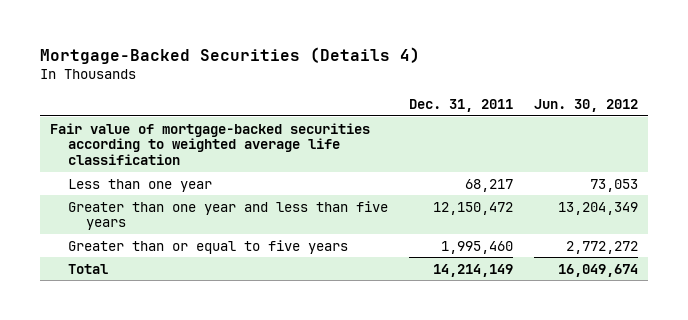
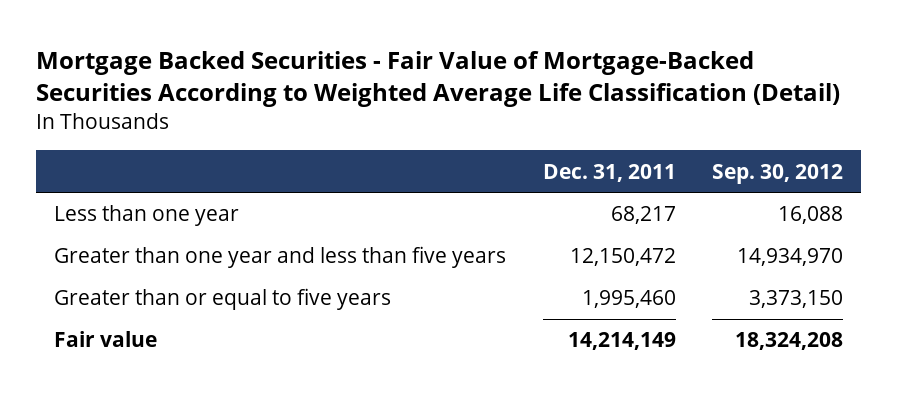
[39,46,420,64] Mortgage-Backed Securities (Details 4) -> [36,50,841,108] Mortgage Backed Securities - Fair Value of Mortgage-Backed Securities According to Weighted Average Life Classification (Detail)
[533,98,638,112] Jun. 30, 2012 -> none
none -> [711,163,843,184] Sep. 30, 2012
[50,122,371,166] Fair value of mortgage-backed securities according to weighted average life classification -> none
[67,263,108,274] Total -> [54,331,158,348] Fair value

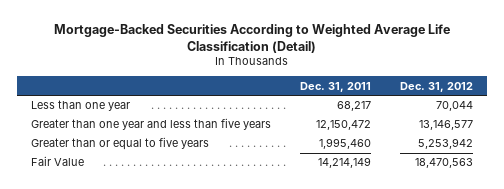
[36,50,841,108] Mortgage Backed Securities - Fair Value of Mortgage-Backed Securities According to Weighted Average Life Classification (Detail) -> [54,23,451,53] Mortgage-Backed Securities According to Weighted Average Life Classification (Detail)
[711,163,843,184] Sep. 30, 2012 -> none
none -> [399,81,473,92] Dec. 31, 2012
[54,331,158,348] Fair value -> [31,156,85,167] Fair Value

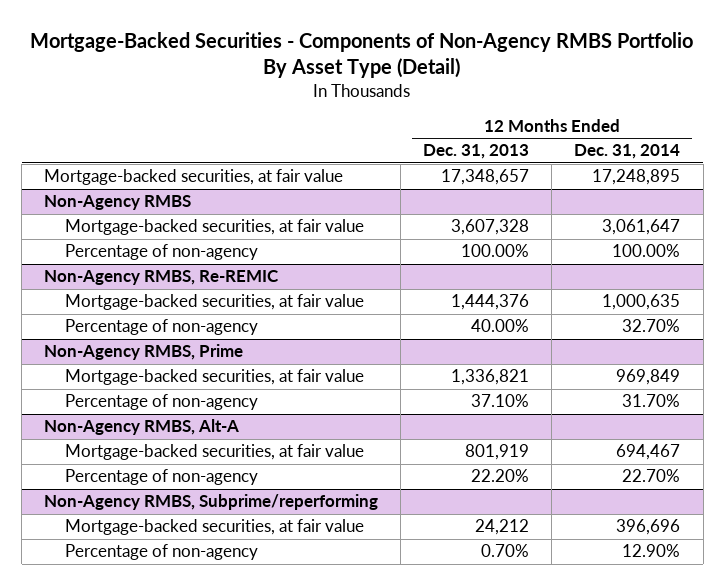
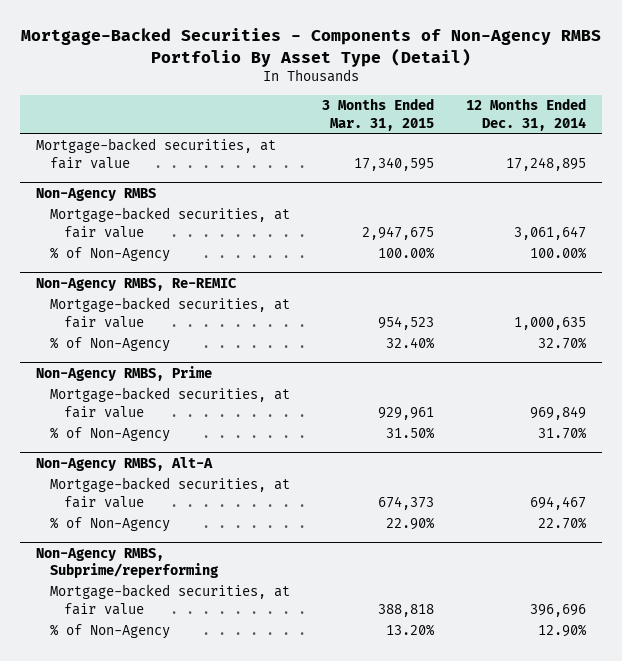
[423,144,530,160] Dec. 31, 2013 -> none
none -> [322,98,435,131] 3 Months Ended Mar. 31, 2015
[64,244,258,261] Percentage of non-agency -> [50,247,171,263] % of Non-Agency
[64,319,258,336] Percentage of non-agency -> [50,337,171,353] % of Non-Agency
[64,394,258,411] Percentage of non-agency -> [50,427,171,443] % of Non-Agency
[64,469,258,486] Percentage of non-agency -> [50,517,171,533] % of Non-Agency
[64,544,258,561] Percentage of non-agency -> [50,624,171,640] % of Non-Agency

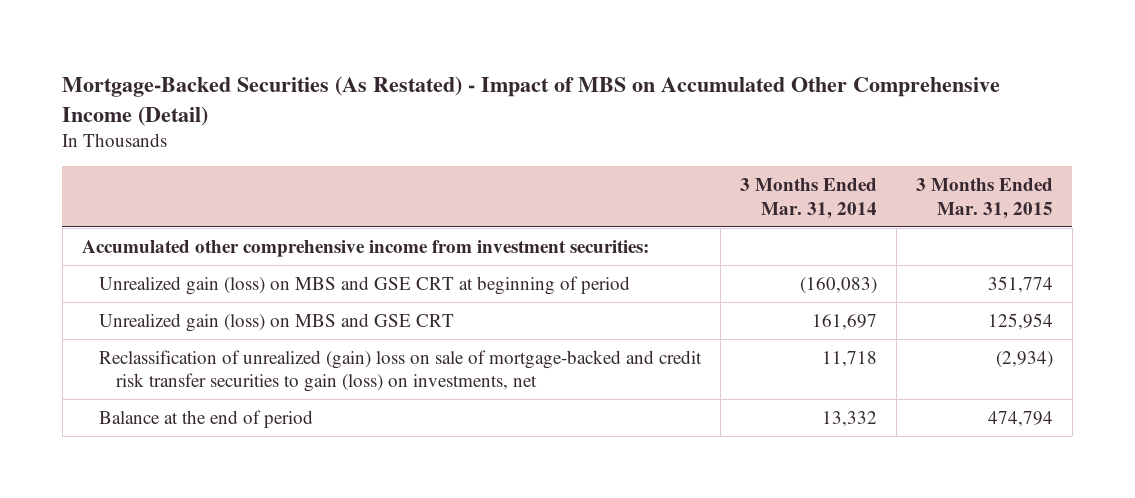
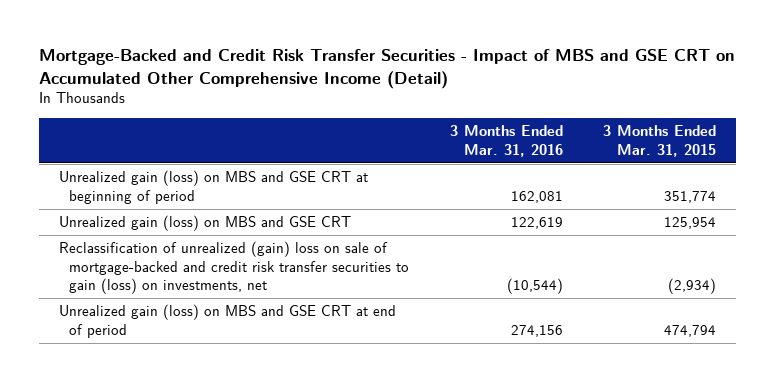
[62,76,1001,126] Mortgage-Backed Securities (As Restated) - Impact of MBS on Accumulated Other Comprehensive Income (Detail) -> [38,49,735,89] Mortgage-Backed and Credit Risk Transfer Securities - Impact of MBS and GSE CRT on Accumulated Other Comprehensive Income (Detail)
[739,178,877,219] 3 Months Ended Mar. 31, 2014 -> none
none -> [449,125,563,157] 3 Months Ended Mar. 31, 2016
[81,239,649,257] Accumulated other comprehensive income from investment securities: -> none
[98,409,313,428] Balance at the end of period -> [58,304,396,338] Unrealized gain (loss) on MBS and GSE CRT at end of period

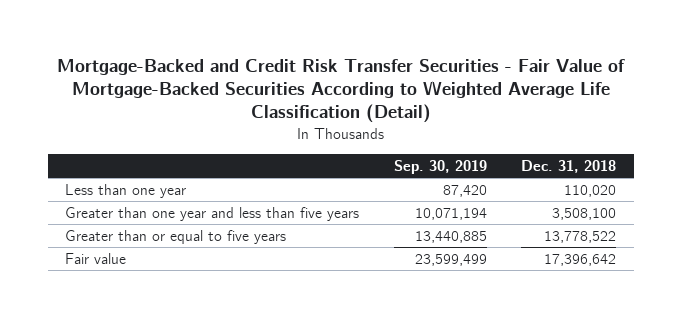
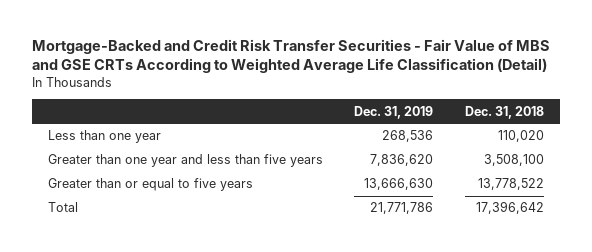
[56,58,625,124] Mortgage-Backed and Credit Risk Transfer Securities - Fair Value of Mortgage-Backed Securities According to Weighted Average Life Classification (Detail) -> [31,38,550,74] Mortgage-Backed and Credit Risk Transfer Securities - Fair Value of MBS and GSE CRTs According to Weighted Average Life Classification (Detail)
[393,159,487,174] Sep. 30, 2019 -> none
none -> [354,105,434,119] Dec. 31, 2019
[65,252,127,264] Fair value -> [47,202,78,213] Total

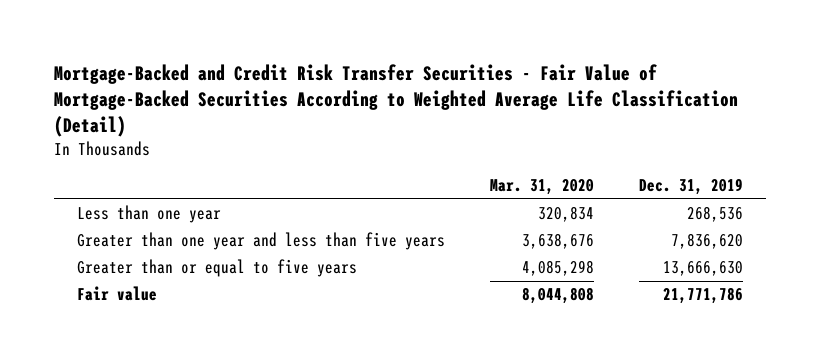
[31,38,550,74] Mortgage-Backed and Credit Risk Transfer Securities - Fair Value of MBS and GSE CRTs According to Weighted Average Life Classification (Detail) -> [53,64,738,138] Mortgage-Backed and Credit Risk Transfer Securities - Fair Value of Mortgage-Backed Securities According to Weighted Average Life Classification (Detail)
[465,105,545,119] Dec. 31, 2018 -> none
none -> [489,179,594,196] Mar. 31, 2020
[47,202,78,213] Total -> [76,286,157,302] Fair value

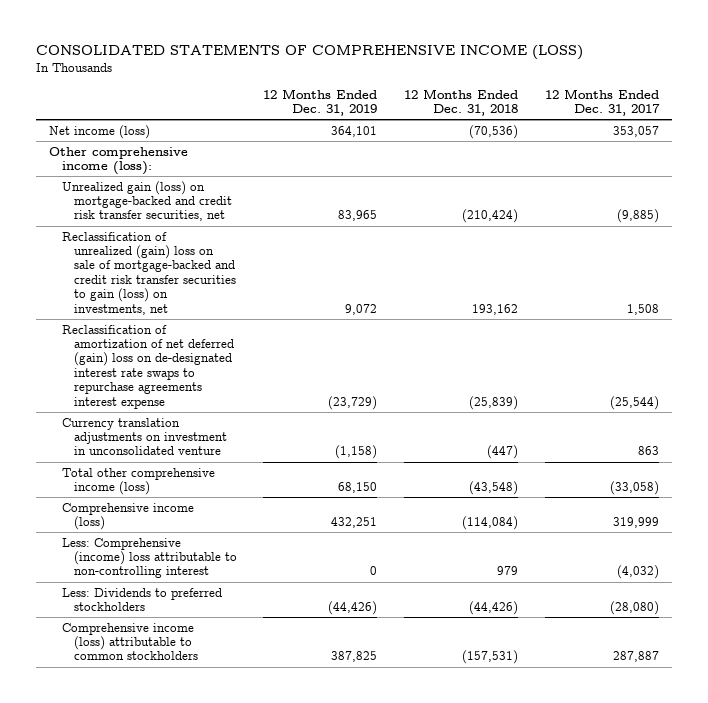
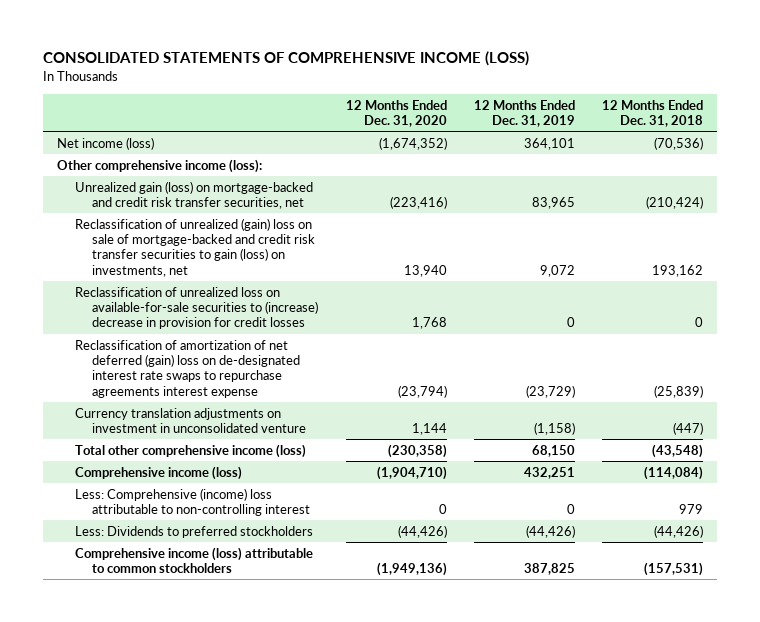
[544,88,660,116] 12 Months Ended Dec. 31, 2017 -> none
none -> [345,99,447,127] 12 Months Ended Dec. 31, 2020
none -> [74,286,319,330] Reclassification of unrealized loss on available-for-sale securities to (increase) decrease in provision for credit losses

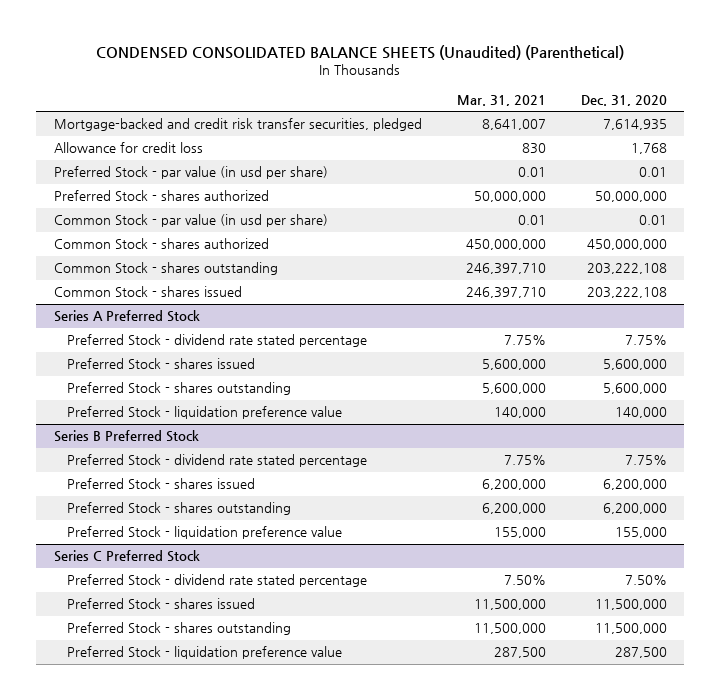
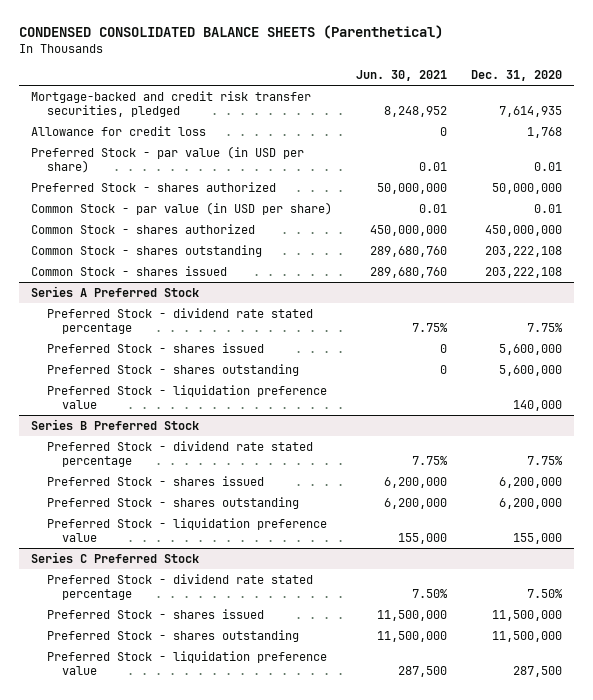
[96,44,625,60] CONDENSED CONSOLIDATED BALANCE SHEETS (Unaudited) (Parenthetical) -> [19,25,444,40] CONDENSED CONSOLIDATED BALANCE SHEETS (Parenthetical)
[456,94,546,106] Mar. 31, 2021 -> none
none -> [356,70,448,82] Jun. 30, 2021
[53,166,328,180] Preferred Stock - par value (in usd per share) -> [31,145,305,173] Preferred Stock - par value (in USD per share)
[53,214,328,228] Common Stock - par value (in usd per share) -> [31,201,333,215] Common Stock - par value (in USD per share)

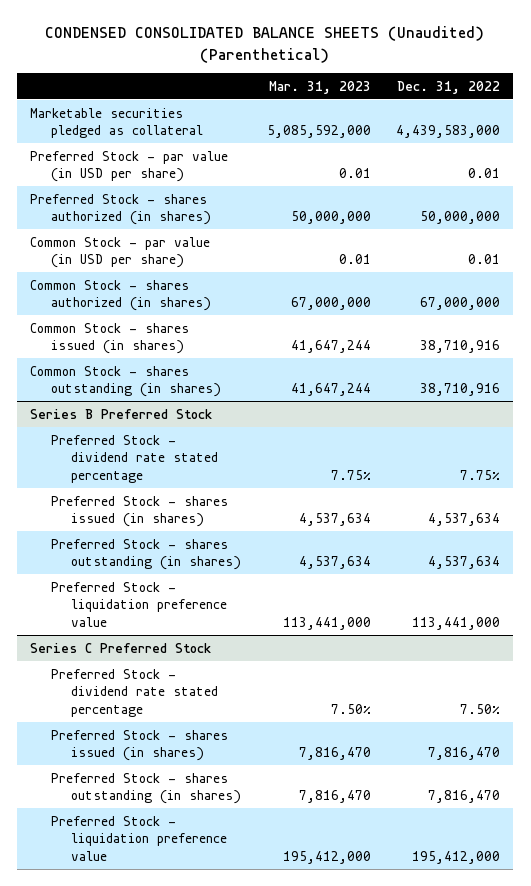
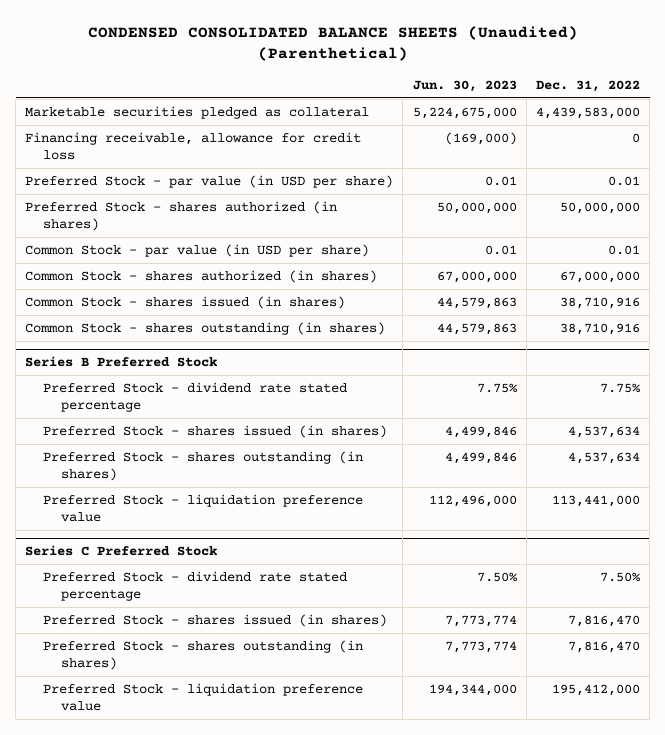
[268,80,371,94] Mar. 31, 2023 -> none
none -> [412,80,517,93] Jun. 30, 2023
none -> [25,131,362,160] Financing receivable, allowance for credit loss

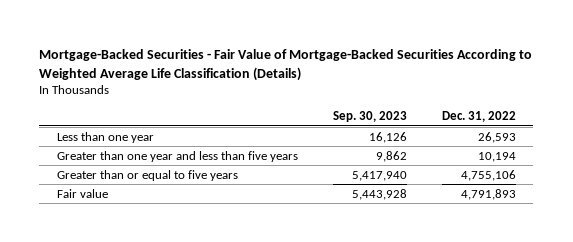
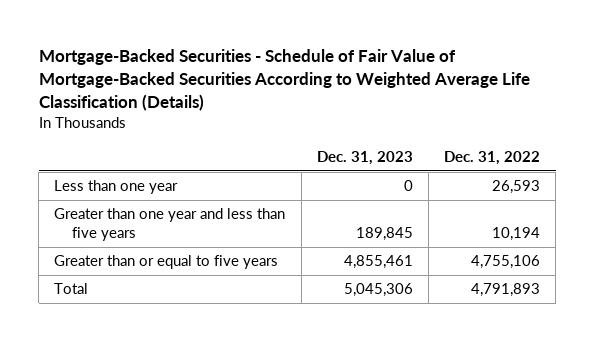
[39,48,533,81] Mortgage-Backed Securities - Fair Value of Mortgage-Backed Securities According to Weighted Average Life Classification (Details) -> [38,48,530,111] Mortgage-Backed Securities - Schedule of Fair Value of Mortgage-Backed Securities According to Weighted Average Life Classification (Details)
[332,111,407,123] Sep. 30, 2023 -> none
none -> [316,150,413,165] Dec. 31, 2023
[56,188,108,198] Fair value -> [54,283,89,295] Total

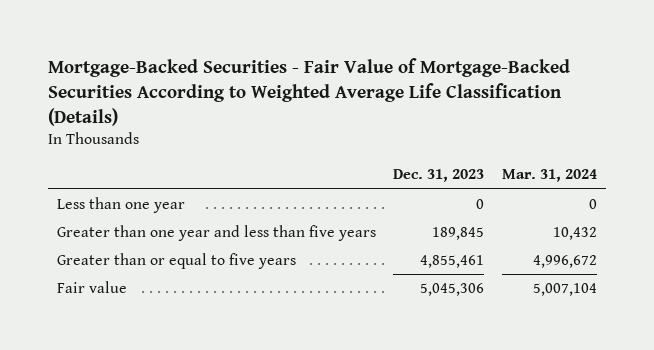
[38,48,530,111] Mortgage-Backed Securities - Schedule of Fair Value of Mortgage-Backed Securities According to Weighted Average Life Classification (Details) -> [47,57,570,126] Mortgage-Backed Securities - Fair Value of Mortgage-Backed Securities According to Weighted Average Life Classification (Details)
[444,150,541,165] Dec. 31, 2022 -> none
none -> [501,169,597,183] Mar. 31, 2024
[54,283,89,295] Total -> [56,281,127,294] Fair value

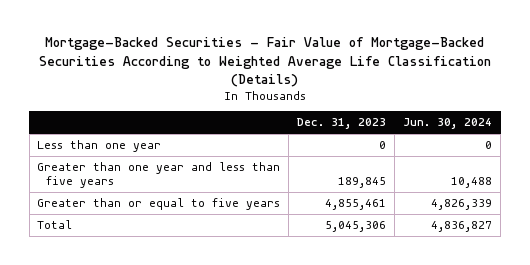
[501,169,597,183] Mar. 31, 2024 -> none
none -> [403,118,493,130] Jun. 30, 2024
[56,281,127,294] Fair value -> [37,219,73,229] Total

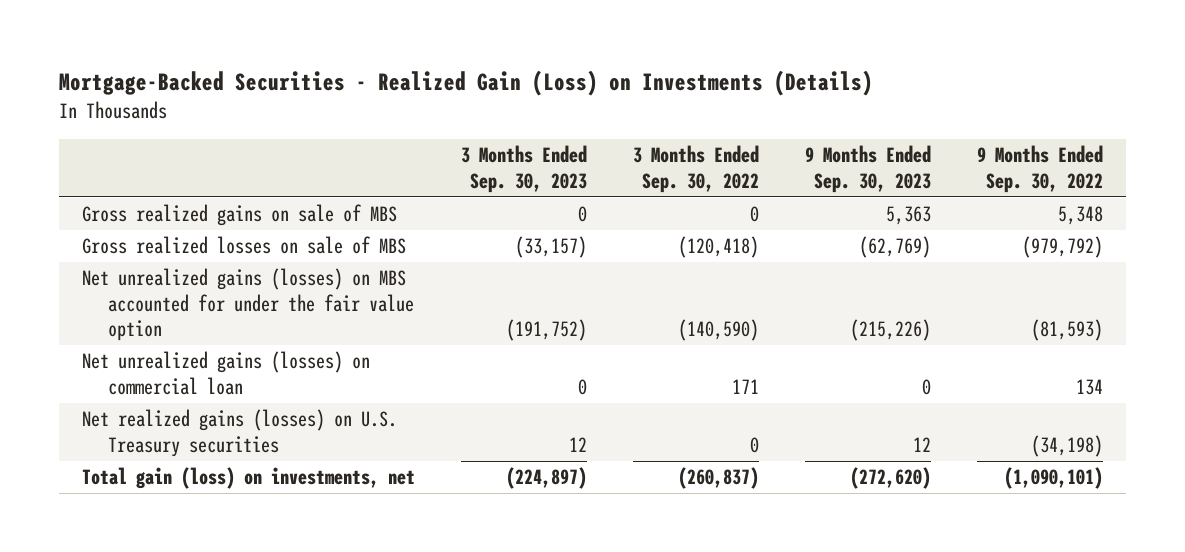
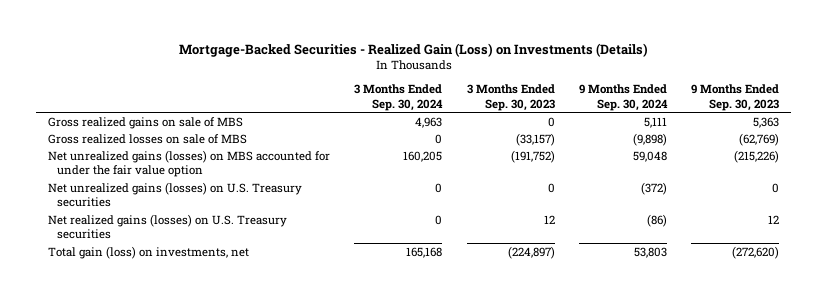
[632,145,759,193] 3 Months Ended Sep. 30, 2022 -> none
[977,145,1104,193] 9 Months Ended Sep. 30, 2022 -> none
none -> [354,84,444,111] 3 Months Ended Sep. 30, 2024
none -> [579,84,669,111] 9 Months Ended Sep. 30, 2024
[81,351,370,395] Net unrealized gains (losses) on commercial loan -> none
none -> [48,181,303,208] Net unrealized gains (losses) on U.S. Treasury securities

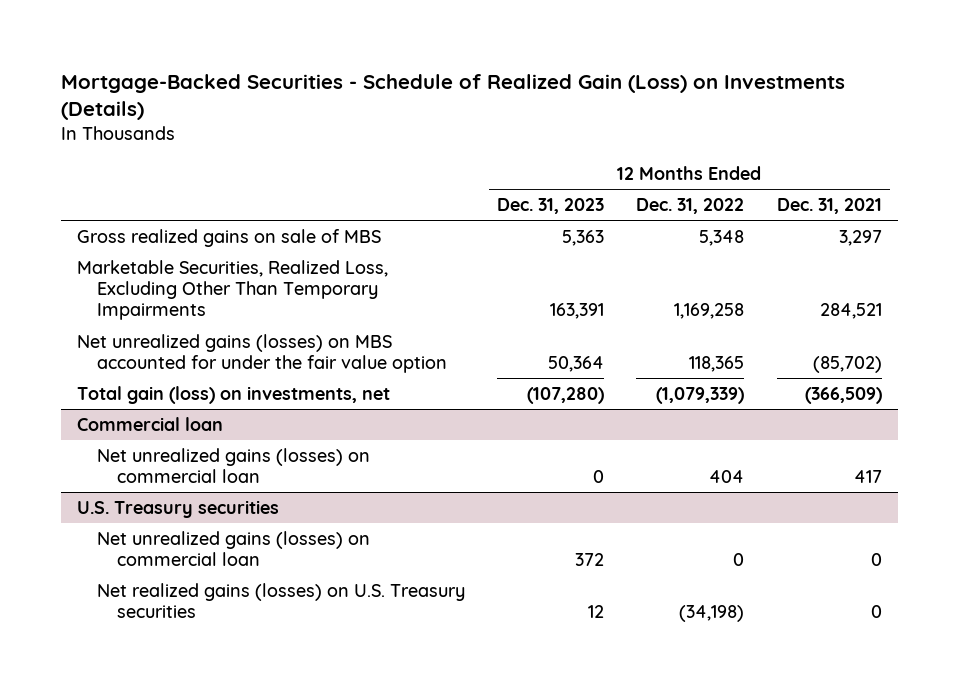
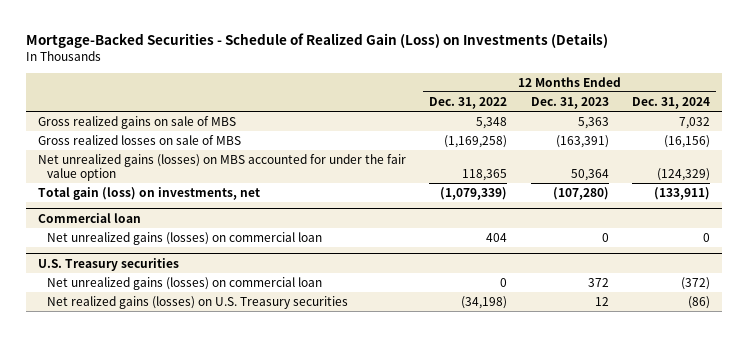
[776,198,882,215] Dec. 31, 2021 -> none
none -> [632,96,711,109] Dec. 31, 2024
[76,259,388,321] Marketable Securities, Realized Loss, Excluding Other Than Temporary Impairments -> none
none -> [37,135,241,146] Gross realized losses on sale of MBS

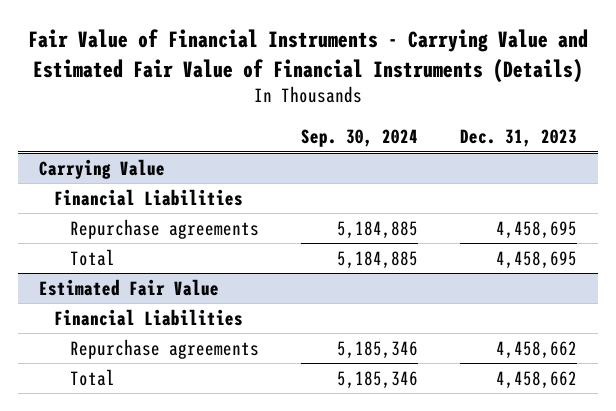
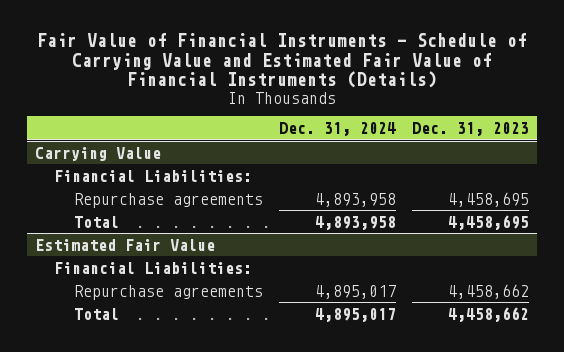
[27,29,588,83] Fair Value of Financial Instruments - Carrying Value and Estimated Fair Value of Financial Instruments (Details) -> [36,32,527,89] Fair Value of Financial Instruments - Schedule of Carrying Value and Estimated Fair Value of Financial Instruments (Details)
[300,129,418,148] Sep. 30, 2024 -> none
none -> [279,122,397,137] Dec. 31, 2024
[54,188,244,206] Financial Liabilities -> [54,169,253,182] Financial Liabilities:
[54,308,244,326] Financial Liabilities -> [54,261,253,274] Financial Liabilities:

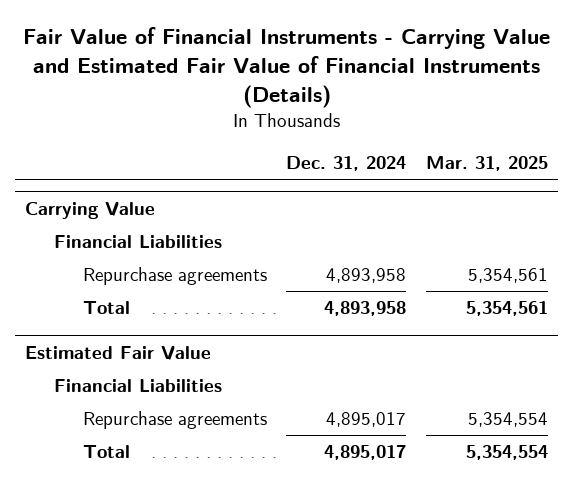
[36,32,527,89] Fair Value of Financial Instruments - Schedule of Carrying Value and Estimated Fair Value of Financial Instruments (Details) -> [22,27,550,109] Fair Value of Financial Instruments - Carrying Value and Estimated Fair Value of Financial Instruments (Details)
[411,122,529,137] Dec. 31, 2023 -> none
none -> [425,156,548,172] Mar. 31, 2025
[54,169,253,182] Financial Liabilities: -> [54,235,223,249] Financial Liabilities
[54,261,253,274] Financial Liabilities: -> [54,379,223,393] Financial Liabilities

